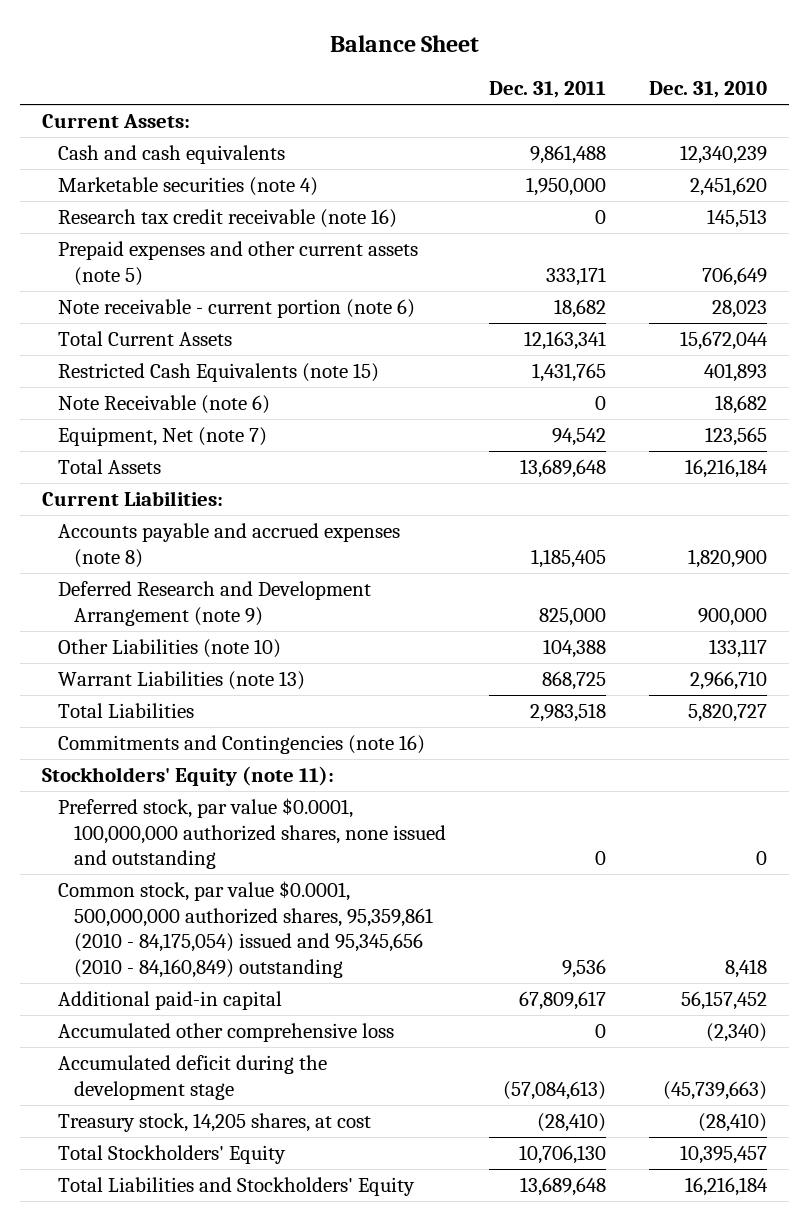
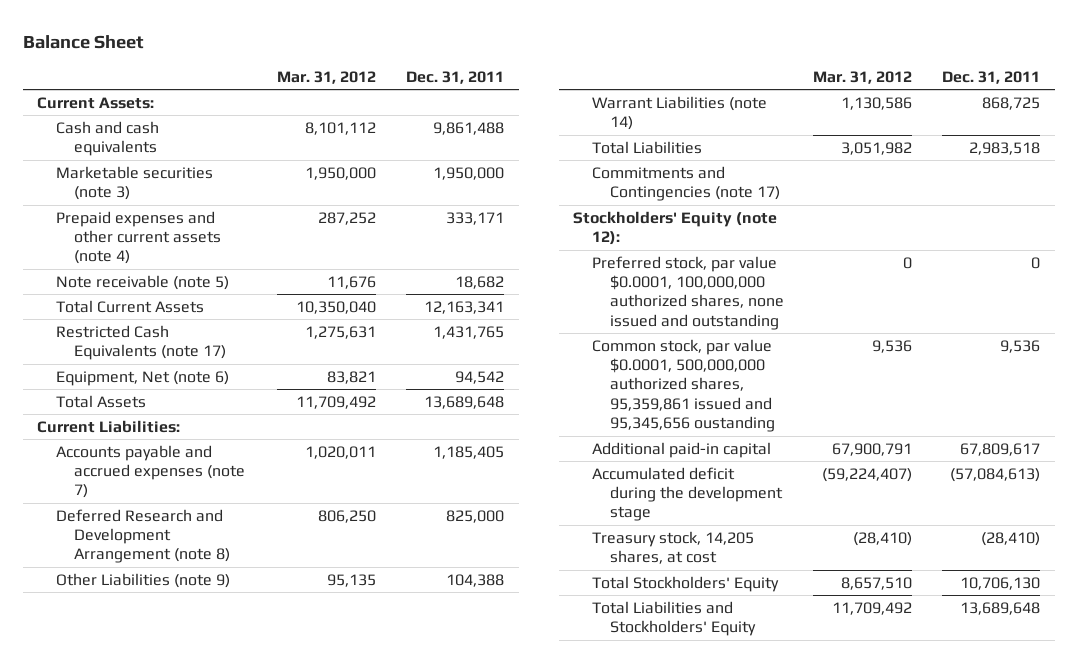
[649,81,768,99] Dec. 31, 2010 -> none
none -> [277,70,377,84] Mar. 31, 2012
[57,208,397,228] Research tax credit receivable (note 16) -> none
[57,176,318,196] Marketable securities (note 4) -> [55,165,213,201] Marketable securities (note 3)
[57,240,418,286] Prepaid expenses and other current assets (note 5) -> [55,210,221,265] Prepaid expenses and other current assets (note 4)
[57,298,415,318] Note receivable - current portion (note 6) -> [55,274,229,290] Note receivable (note 5)
[57,394,270,414] Note Receivable (note 6) -> none
[57,362,379,382] Restricted Cash Equivalents (note 15) -> [55,324,226,361] Restricted Cash Equivalents (note 17)
[57,426,267,446] Equipment, Net (note 7) -> [55,370,229,386] Equipment, Net (note 6)
[57,522,400,568] Accounts payable and accrued expenses (note 8) -> [55,444,245,499] Accounts payable and accrued expenses (note 7)
[57,580,371,626] Deferred Research and Development Arrangement (note 9) -> [55,508,230,564] Deferred Research and Development Arrangement (note 8)
[57,638,281,658] Other Liabilities (note 10) -> [55,572,230,588] Other Liabilities (note 9)
[57,670,305,690] Warrant Liabilities (note 13) -> [591,95,767,131] Warrant Liabilities (note 14)
[57,734,425,754] Commitments and Contingencies (note 16) -> [591,165,780,202] Commitments and Contingencies (note 17)
[41,765,334,786] Stockholders' Equity (note 11): -> [573,210,778,246] Stockholders' Equity (note 12):
[57,880,433,978] Common stock, par value $0.0001, 500,000,000 authorized shares, 95,359,861 (2010 - 84,175,054) issued and 95,345,656 (2010 - 84,160,849) outstanding -> [591,338,775,433] Common stock, par value $0.0001, 500,000,000 authorized shares, 95,359,861 issued and 95,345,656 oustanding
[57,1022,394,1042] Accumulated other comprehensive loss -> none

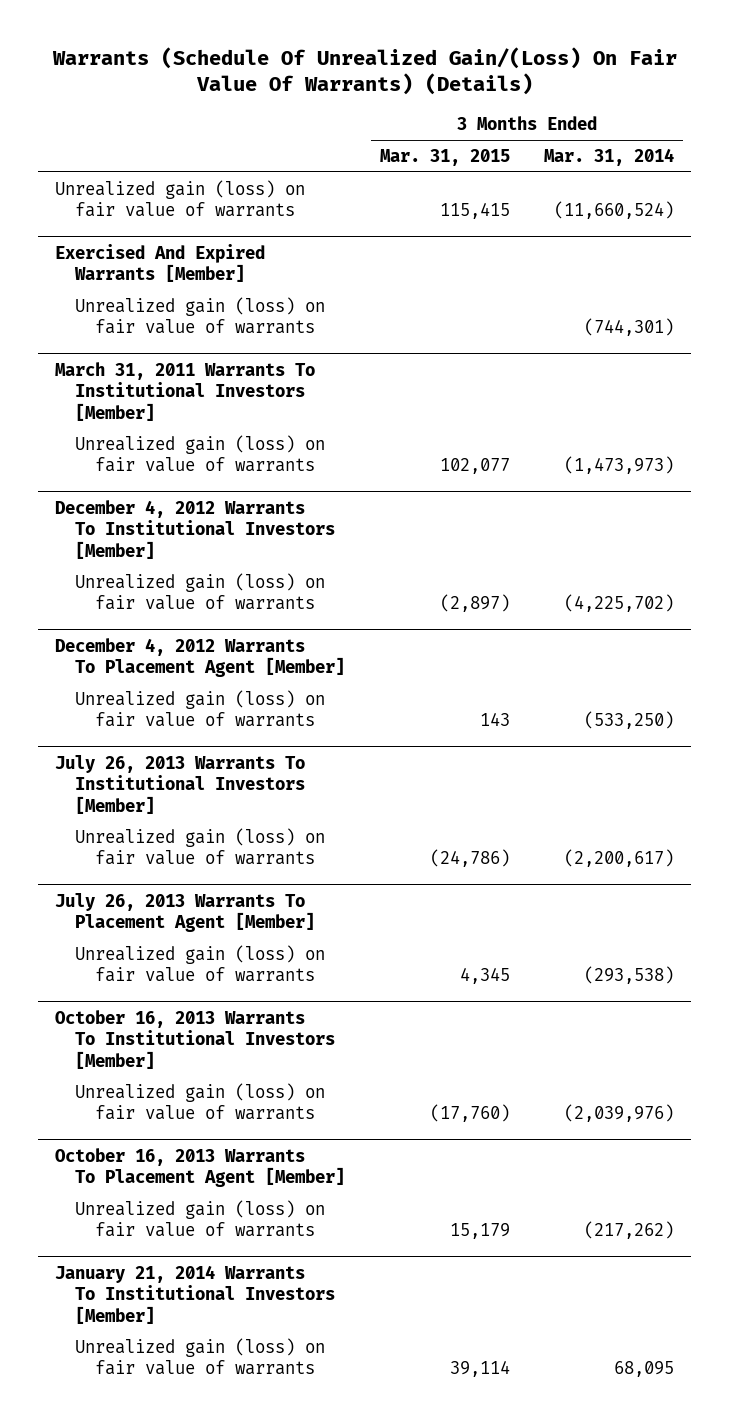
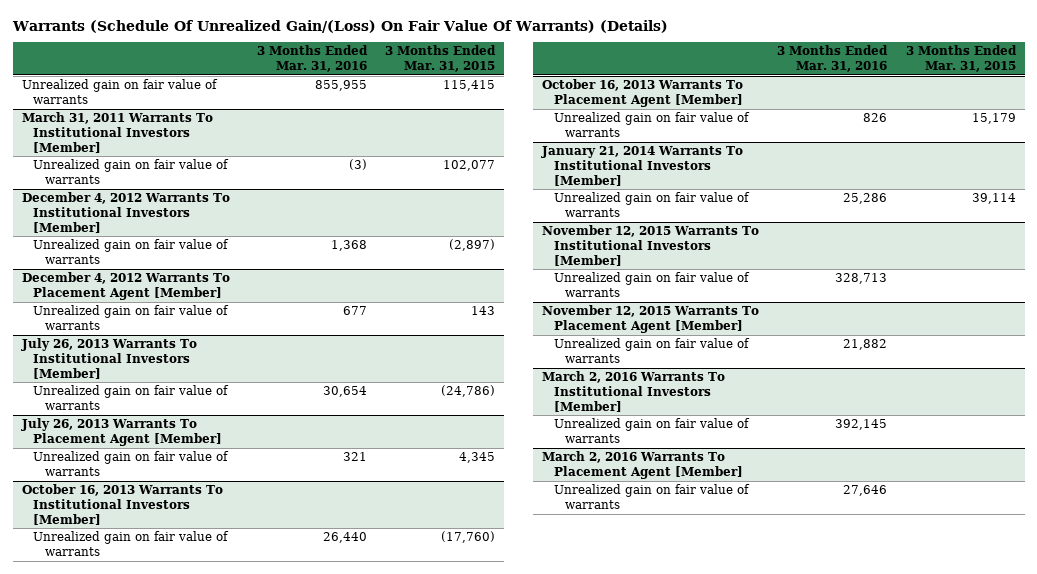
[544,147,675,166] Mar. 31, 2014 -> none
none -> [256,45,368,73] 3 Months Ended Mar. 31, 2016
[55,243,266,283] Exercised And Expired Warrants [Member] -> none
[75,296,326,335] Unrealized gain (loss) on fair value of warrants -> none
[55,179,306,218] Unrealized gain (loss) on fair value of warrants -> [21,79,218,104] Unrealized gain on fair value of warrants
[75,434,326,473] Unrealized gain (loss) on fair value of warrants -> [33,159,230,184] Unrealized gain on fair value of warrants
[75,572,326,611] Unrealized gain (loss) on fair value of warrants -> [33,239,230,264] Unrealized gain on fair value of warrants
[75,689,326,728] Unrealized gain (loss) on fair value of warrants -> [33,305,230,330] Unrealized gain on fair value of warrants
[75,827,326,866] Unrealized gain (loss) on fair value of warrants -> [33,385,230,410] Unrealized gain on fair value of warrants
[75,944,326,983] Unrealized gain (loss) on fair value of warrants -> [33,451,230,476] Unrealized gain on fair value of warrants
[75,1082,326,1121] Unrealized gain (loss) on fair value of warrants -> [33,531,230,556] Unrealized gain on fair value of warrants
[75,1199,326,1238] Unrealized gain (loss) on fair value of warrants -> [553,112,750,137] Unrealized gain on fair value of warrants
[75,1337,326,1376] Unrealized gain (loss) on fair value of warrants -> [553,192,750,217] Unrealized gain on fair value of warrants
none -> [542,225,760,266] November 12, 2015 Warrants To Institutional Investors [Member]
none -> [553,272,750,297] Unrealized gain on fair value of warrants
none -> [542,305,760,333] November 12, 2015 Warrants To Placement Agent [Member]
none -> [553,338,750,363] Unrealized gain on fair value of warrants
none -> [542,371,726,412] March 2, 2016 Warrants To Institutional Investors [Member]
none -> [553,418,750,443] Unrealized gain on fair value of warrants
none -> [542,451,743,479] March 2, 2016 Warrants To Placement Agent [Member]
none -> [553,484,750,509] Unrealized gain on fair value of warrants

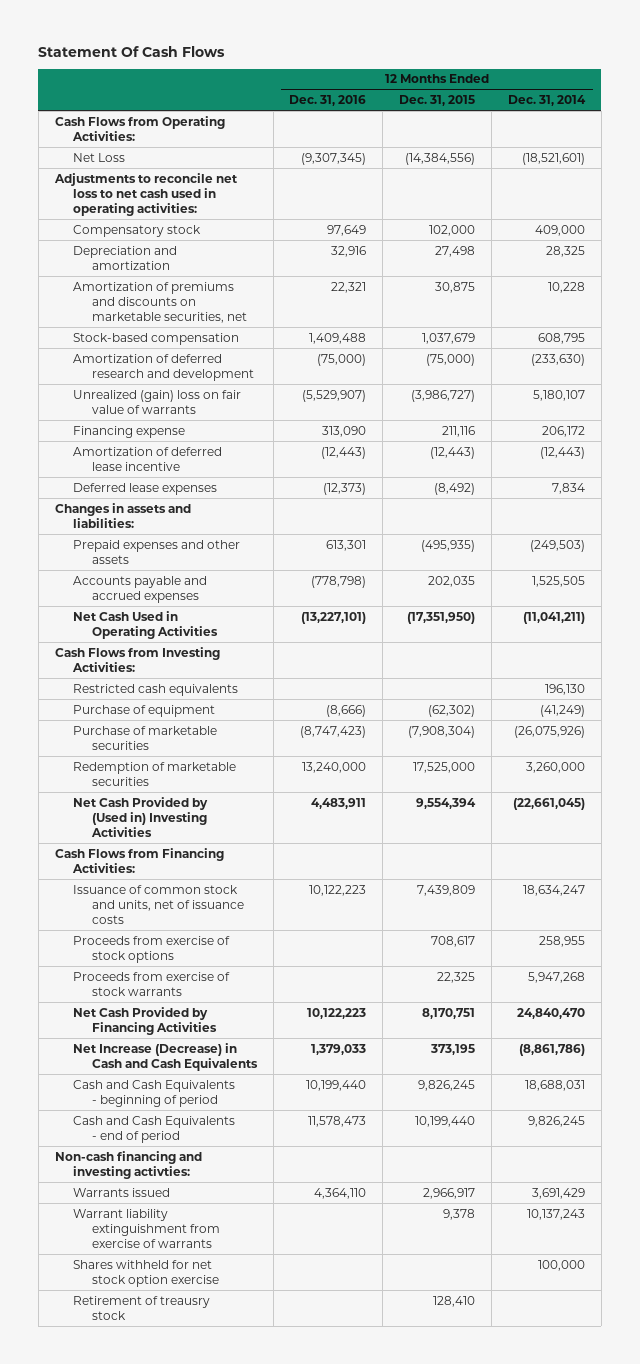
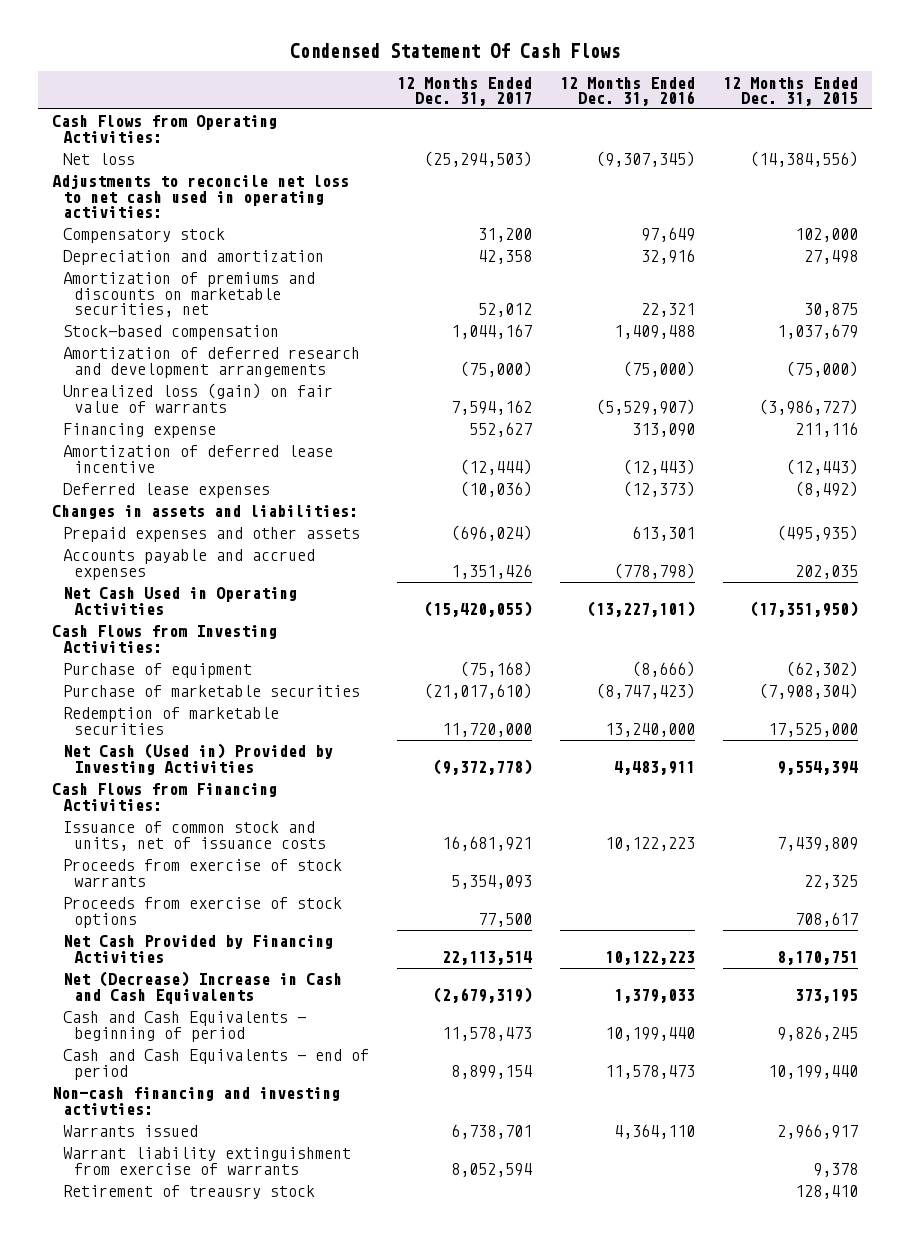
[38,45,226,57] Statement Of Cash Flows -> [289,43,620,59] Condensed Statement Of Cash Flows
[507,94,586,106] Dec. 31, 2014 -> none
none -> [396,76,532,106] 12 Months Ended Dec. 31, 2017
[73,152,126,162] Net Loss -> [62,153,135,166] Net loss
[73,353,254,381] Amortization of deferred research and development -> [62,347,360,378] Amortization of deferred research and development arrangements
[73,389,242,414] Unrealized (gain) loss on fair value of warrants -> [62,383,333,413] Unrealized loss (gain) on fair value of warrants
[73,683,239,696] Restricted cash equivalents -> none
[73,796,209,838] Net Cash Provided by (Used in) Investing Activities -> [62,743,333,775] Net Cash (Used in) Provided by Investing Activities
[73,935,231,963] Proceeds from exercise of stock options -> [62,897,342,928] Proceeds from exercise of stock options
[73,1042,258,1071] Net Increase (Decrease) in Cash and Cash Equivalents -> [62,971,342,1004] Net (Decrease) Increase in Cash and Cash Equivalents
[73,1259,219,1287] Shares withheld for net stock option exercise -> none

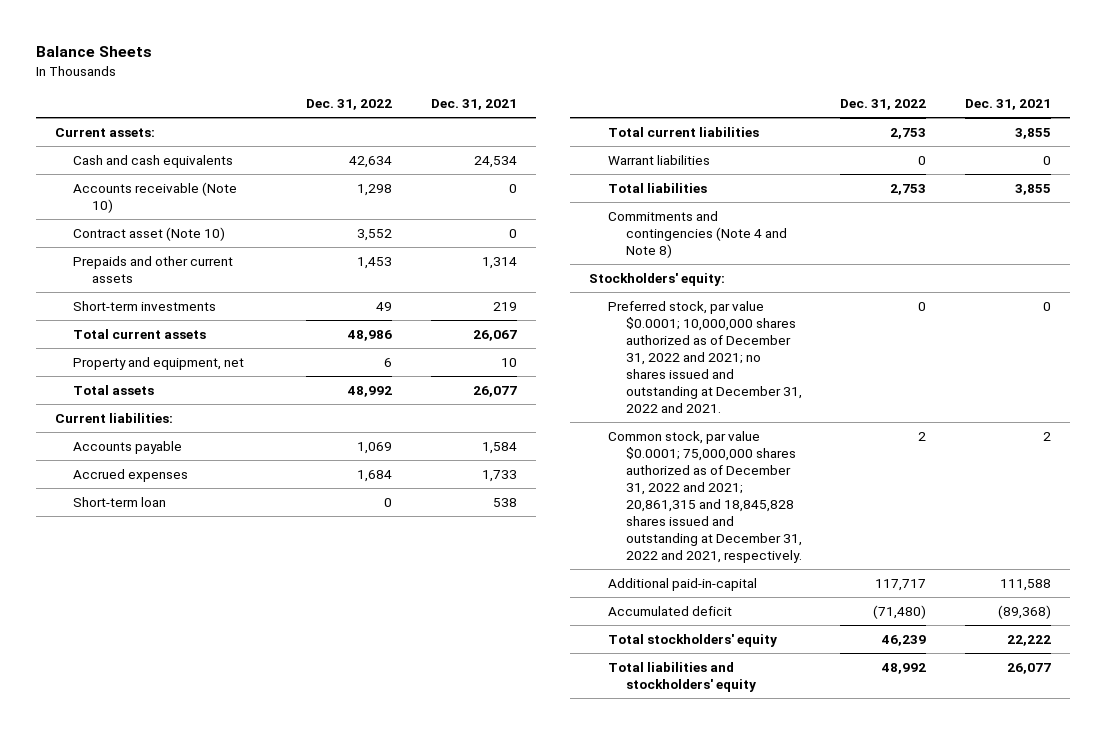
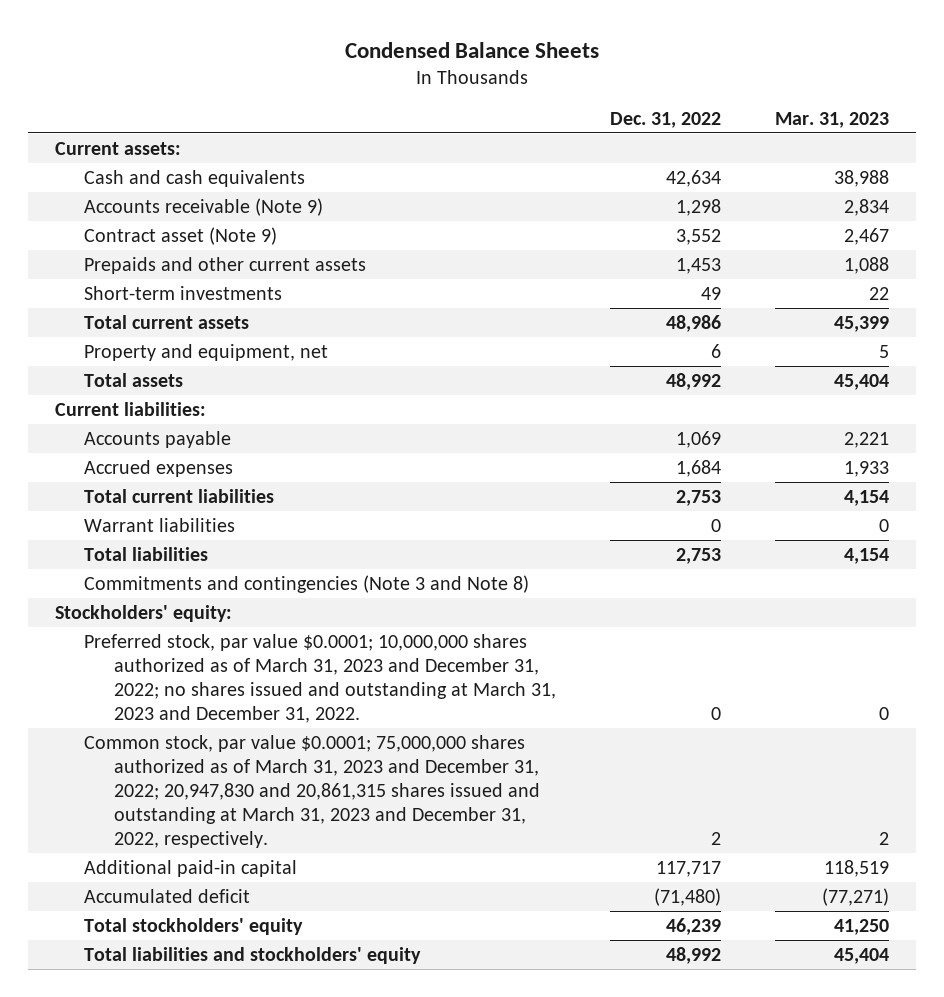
[35,46,152,58] Balance Sheets -> [344,41,599,58] Condensed Balance Sheets
[430,99,517,111] Dec. 31, 2021 -> none
none -> [775,111,890,128] Mar. 31, 2023
[73,181,238,213] Accounts receivable (Note 10) -> [84,197,324,216] Accounts receivable (Note 9)
[73,226,226,241] Contract asset (Note 10) -> [84,226,278,245] Contract asset (Note 9)
[73,496,167,507] Short-term loan -> none
[607,210,787,258] Commitments and contingencies (Note 4 and Note 8) -> [84,574,530,593] Commitments and contingencies (Note 3 and Note 8)
[607,300,802,413] Preferred stock, par value $0.0001; 10,000,000 shares authorized as of December 31, 2022 and 2021; no shares issued and outstanding at December 31, 2022 and 2021. -> [84,633,557,723] Preferred stock, par value $0.0001; 10,000,000 shares authorized as of March 31, 2023 and December 31, 2022; no shares issued and outstanding at March 31, 2023 and December 31, 2022.
[607,430,802,563] Common stock, par value $0.0001; 75,000,000 shares authorized as of December 31, 2022 and 2021; 20,861,315 and 18,845,828 shares issued and outstanding at December 31, 2022 and 2021, respectively. -> [84,734,541,848] Common stock, par value $0.0001; 75,000,000 shares authorized as of March 31, 2023 and December 31, 2022; 20,947,830 and 20,861,315 shares issued and outstanding at March 31, 2023 and December 31, 2022, respectively.
[607,577,757,591] Additional paid-in-capital -> [84,859,298,877] Additional paid-in capital

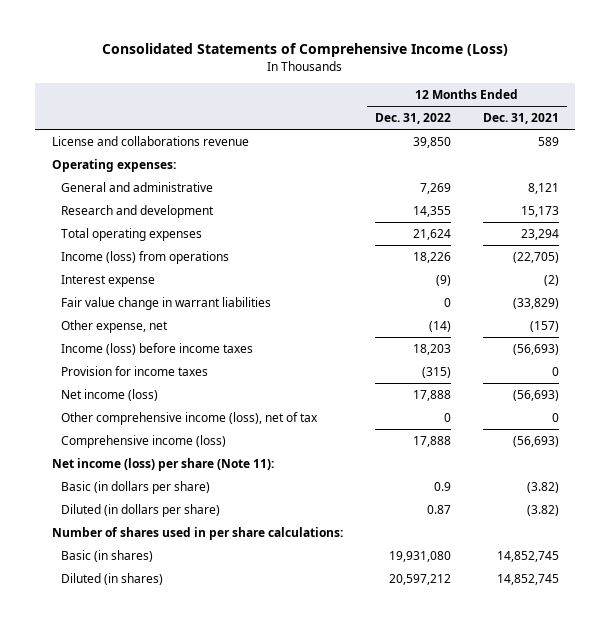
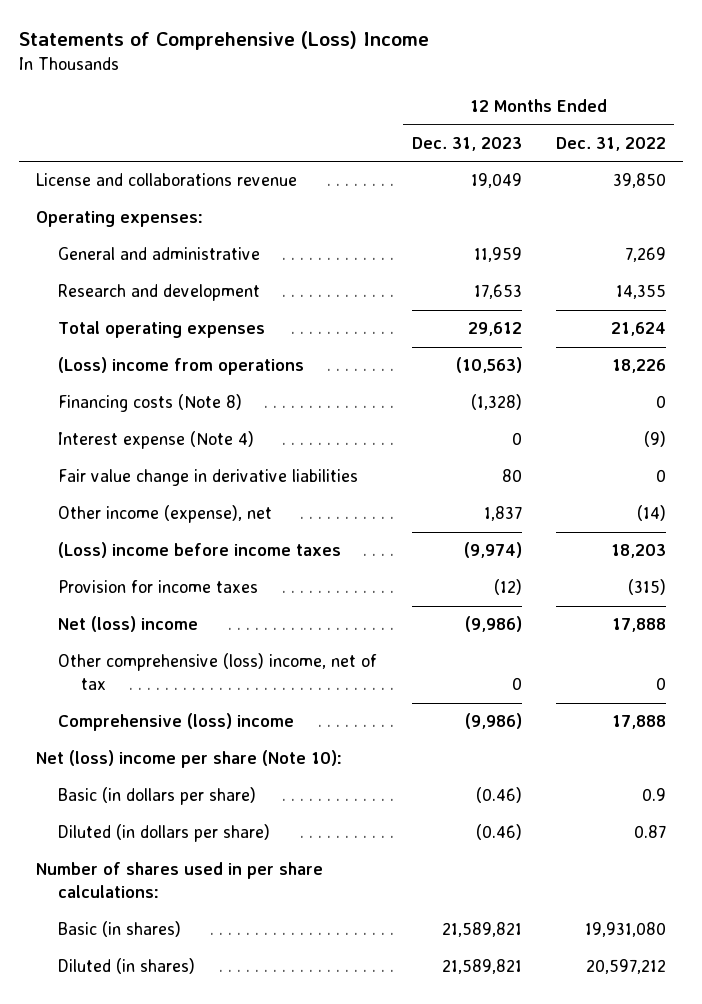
[102,43,509,58] Consolidated Statements of Comprehensive Income (Loss) -> [18,31,429,51] Statements of Comprehensive (Loss) Income
[483,113,560,125] Dec. 31, 2021 -> none
none -> [411,136,522,151] Dec. 31, 2023
[60,250,229,264] Income (loss) from operations -> [58,357,305,376] (Loss) income from operations
none -> [58,394,243,413] Financing costs (Note 8)
[60,274,155,287] Interest expense -> [58,431,255,450] Interest expense (Note 4)
[60,296,271,310] Fair value change in warrant liabilities -> [58,469,359,487] Fair value change in derivative liabilities
[60,319,168,333] Other expense, net -> [58,505,273,524] Other income (expense), net
[60,342,253,355] Income (loss) before income taxes -> [58,542,342,559] (Loss) income before income taxes
[60,388,158,401] Net income (loss) -> [58,616,199,633] Net (loss) income
[60,411,318,425] Other comprehensive income (loss), net of tax -> [58,653,378,691] Other comprehensive (loss) income, net of tax
[60,434,226,448] Comprehensive income (loss) -> [58,713,295,732] Comprehensive (loss) income
[51,457,274,471] Net income (loss) per share (Note 11): -> [35,750,342,769] Net (loss) income per share (Note 10):

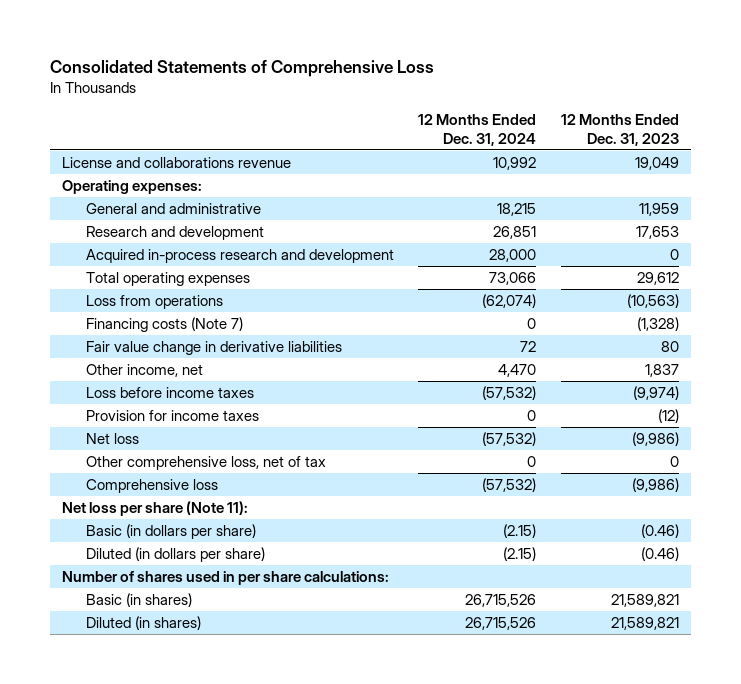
[18,31,429,51] Statements of Comprehensive (Loss) Income -> [50,60,435,78] Consolidated Statements of Comprehensive Loss
[555,136,666,151] Dec. 31, 2022 -> none
none -> [418,113,537,146] 12 Months Ended Dec. 31, 2024
none -> [85,248,394,263] Acquired in-process research and development
[58,431,255,450] Interest expense (Note 4) -> none
[58,357,305,376] (Loss) income from operations -> [85,294,223,309] Loss from operations
[58,394,243,413] Financing costs (Note 8) -> [85,316,243,332] Financing costs (Note 7)
[58,505,273,524] Other income (expense), net -> [85,363,203,377] Other income, net
[58,542,342,559] (Loss) income before income taxes -> [85,386,254,398] Loss before income taxes
[58,616,199,633] Net (loss) income -> [85,432,139,444] Net loss
[58,653,378,691] Other comprehensive (loss) income, net of tax -> [85,455,326,470] Other comprehensive loss, net of tax
[58,713,295,732] Comprehensive (loss) income -> [85,478,218,493] Comprehensive loss
[35,750,342,769] Net (loss) income per share (Note 10): -> [62,500,249,516] Net loss per share (Note 11):

